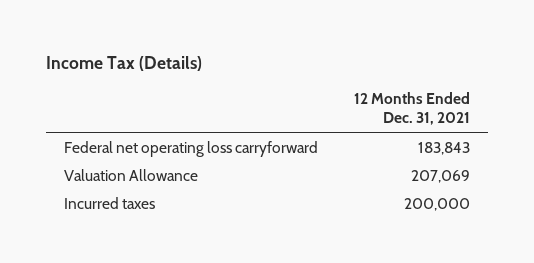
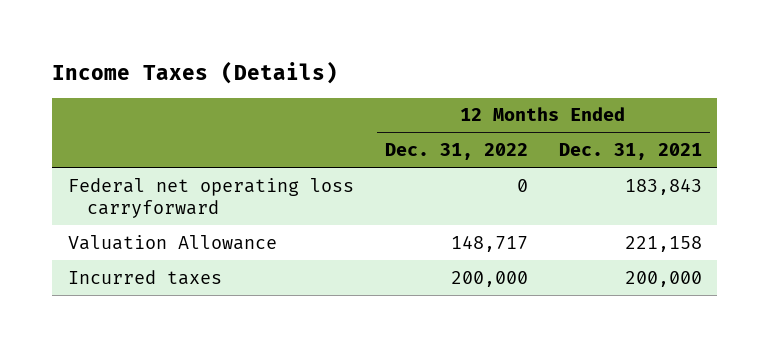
[45,56,202,72] Income Tax (Details) -> [52,60,339,84] Income Taxes (Details)
none -> [384,143,528,161] Dec. 31, 2022
[411,169,471,183] 207,069 -> [624,235,702,252] 221,158

